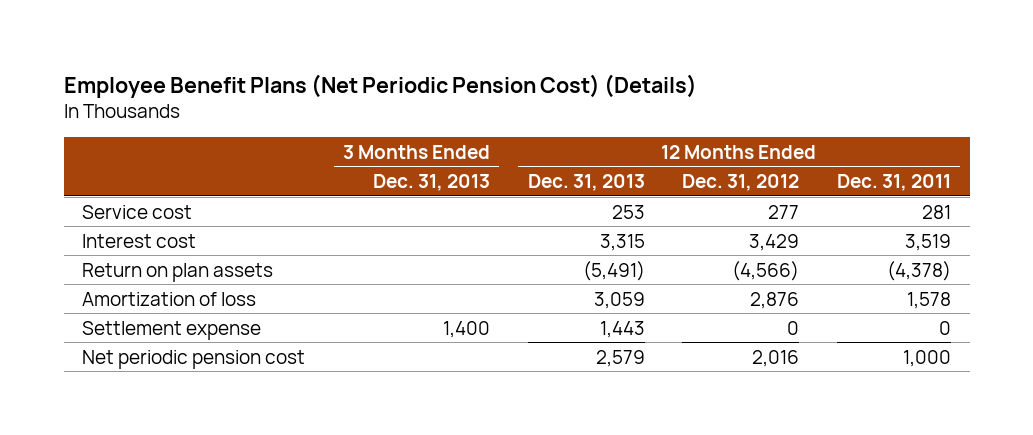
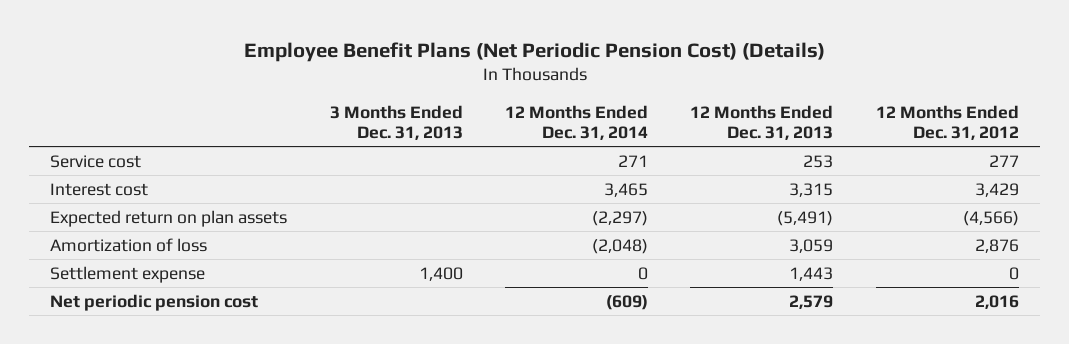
[836,173,951,191] Dec. 31, 2011 -> none
none -> [505,104,649,141] 12 Months Ended Dec. 31, 2014
[82,262,274,282] Return on plan assets -> [50,209,288,227] Expected return on plan assets

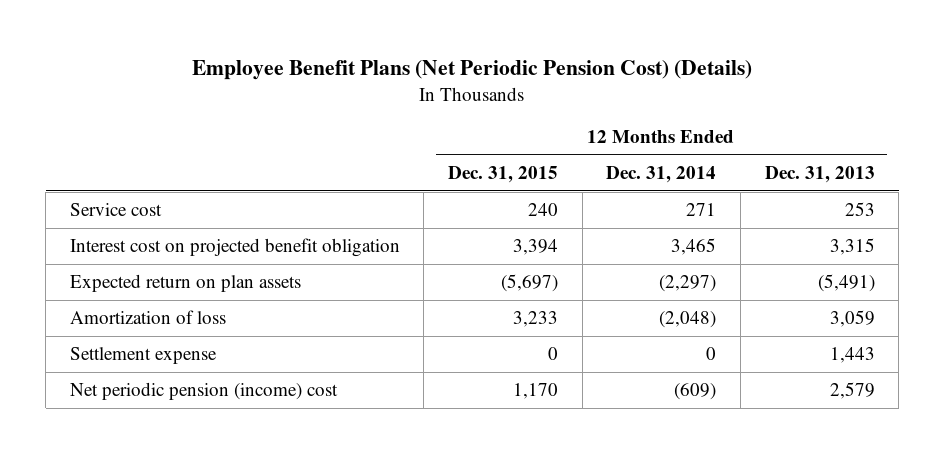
[329,104,463,141] 3 Months Ended Dec. 31, 2013 -> none
[875,104,1019,141] 12 Months Ended Dec. 31, 2012 -> none
none -> [448,165,559,183] Dec. 31, 2015
[50,182,149,196] Interest cost -> [69,238,400,258] Interest cost on projected benefit obligation
[50,293,259,311] Net periodic pension cost -> [69,382,338,401] Net periodic pension (income) cost

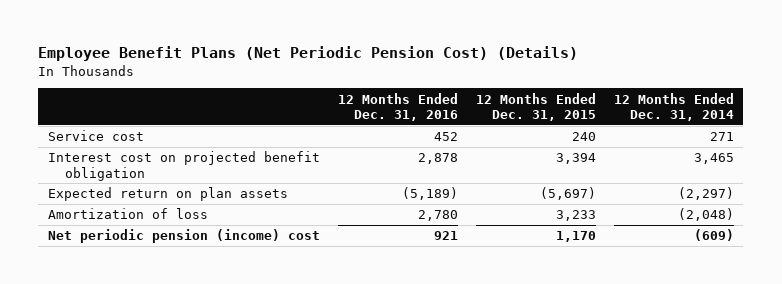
[764,165,875,183] Dec. 31, 2013 -> none
none -> [337,92,458,121] 12 Months Ended Dec. 31, 2016
[69,347,217,365] Settlement expense -> none

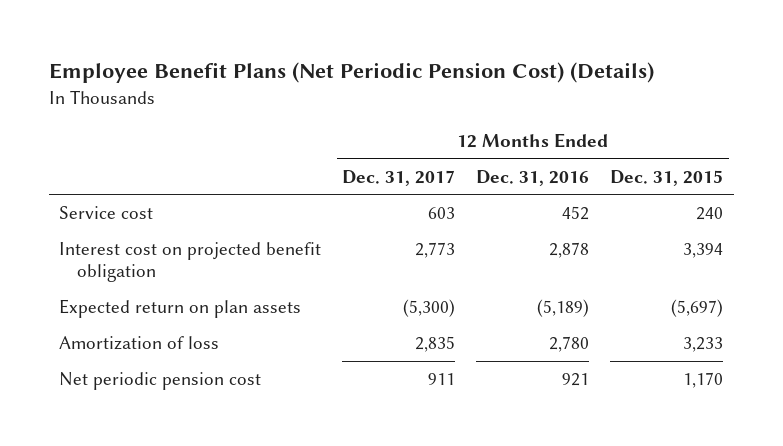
[614,92,735,121] 12 Months Ended Dec. 31, 2014 -> none
none -> [342,169,456,186] Dec. 31, 2017
[47,229,320,244] Net periodic pension (income) cost -> [59,372,262,391] Net periodic pension cost

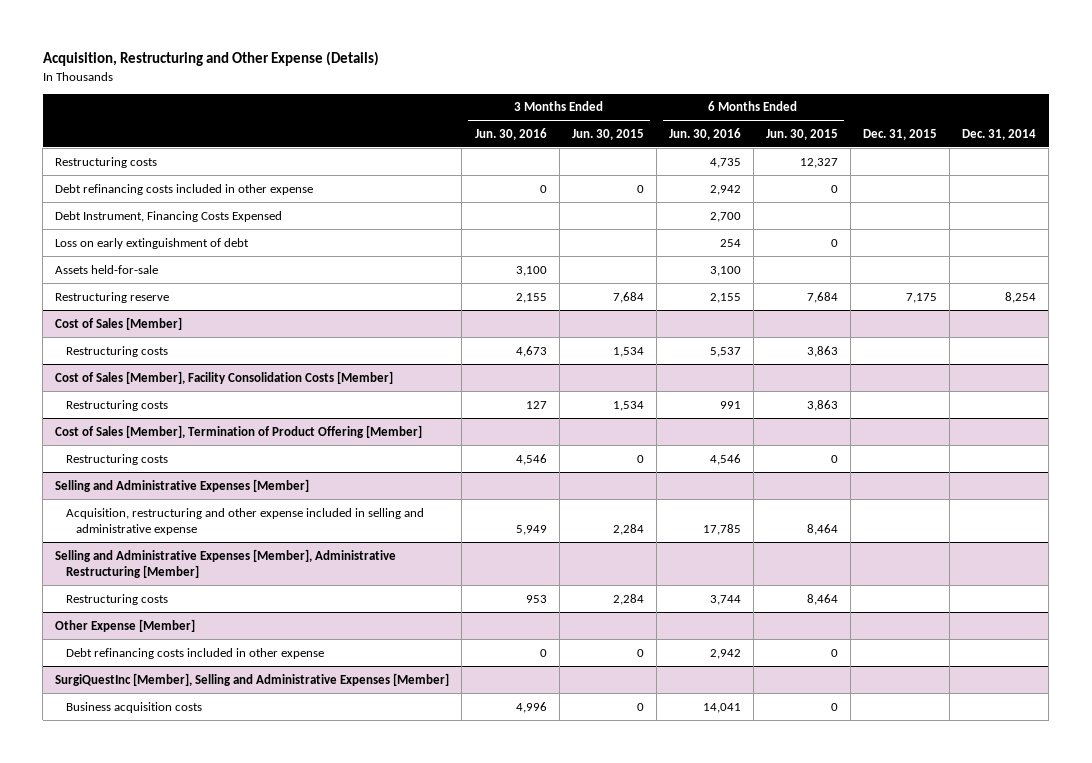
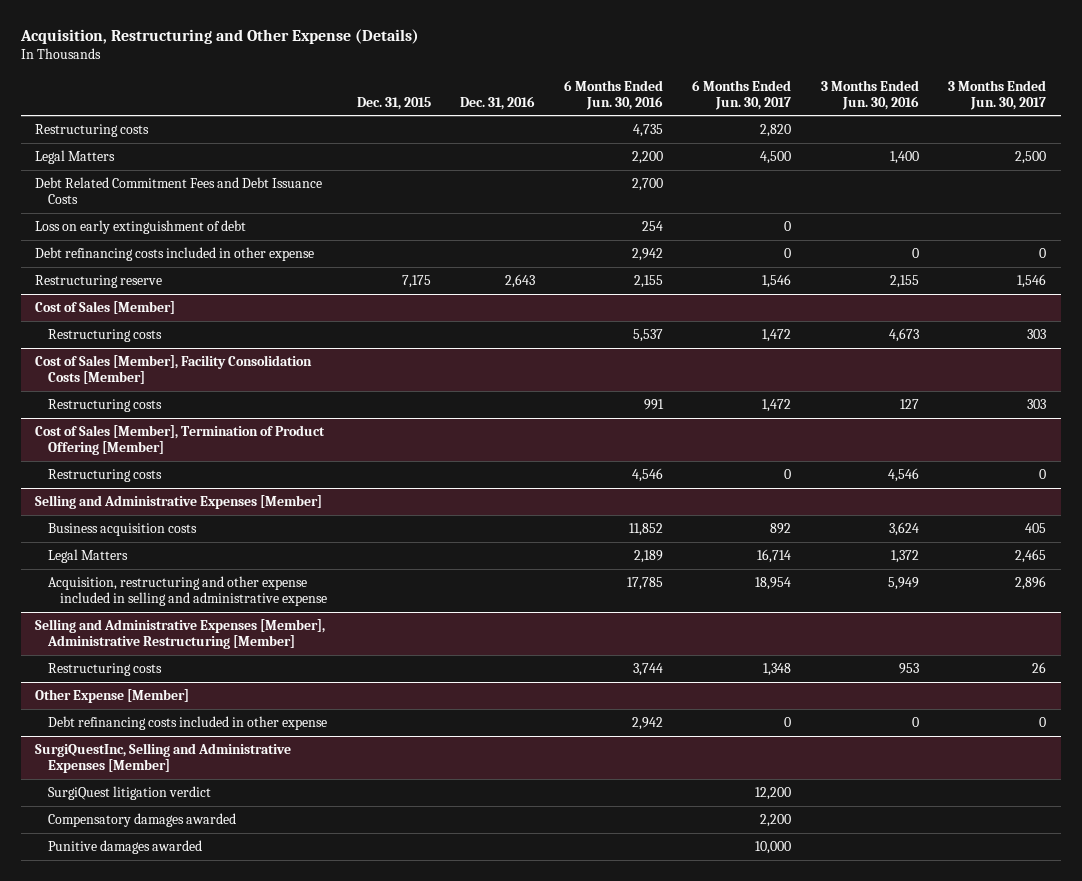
[571,128,644,140] Jun. 30, 2015 -> none
[765,128,838,140] Jun. 30, 2015 -> none
[962,128,1037,140] Dec. 31, 2014 -> none
none -> [459,95,535,110] Dec. 31, 2016
none -> [692,79,792,110] 6 Months Ended Jun. 30, 2017
none -> [948,79,1047,110] 3 Months Ended Jun. 30, 2017
[55,210,283,222] Debt Instrument, Financing Costs Expensed -> none
none -> [35,149,116,164] Legal Matters
none -> [35,176,323,204] Debt Related Commitment Fees and Debt Issuance Costs
[55,264,159,274] Assets held-for-sale -> none
[55,183,314,195] Debt refinancing costs included in other expense -> [35,246,315,261] Debt refinancing costs included in other expense
none -> [47,522,197,536] Business acquisition costs
none -> [47,548,128,563] Legal Matters
[65,701,202,713] Business acquisition costs -> none
[55,672,450,686] SurgiQuestInc [Member], Selling and Administrative Expenses [Member] -> [35,742,292,773] SurgiQuestInc, Selling and Administrative Expenses [Member]
none -> [47,785,211,800] SurgiQuest litigation verdict
none -> [47,812,236,827] Compensatory damages awarded
none -> [47,839,202,854] Punitive damages awarded

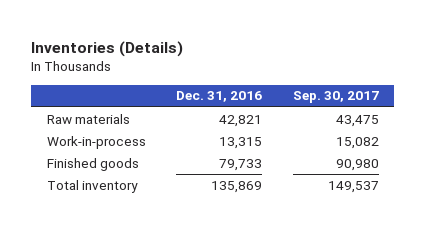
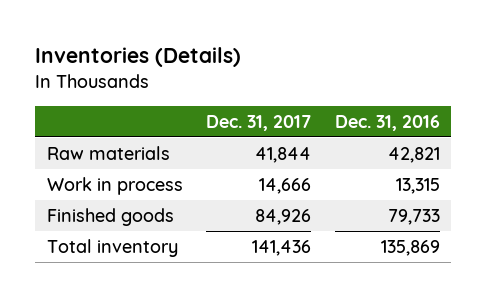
[292,91,379,104] Sep. 30, 2017 -> none
none -> [206,114,312,131] Dec. 31, 2017
[46,135,146,149] Work-in-process -> [46,176,183,195] Work in process

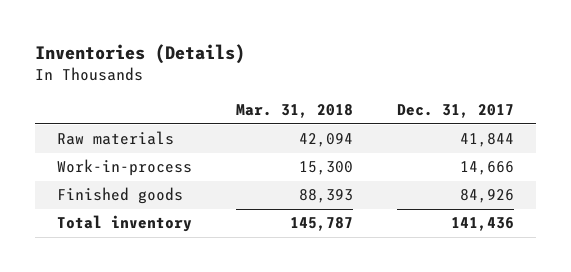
[334,114,440,131] Dec. 31, 2016 -> none
none -> [235,104,353,119] Mar. 31, 2018
[46,176,183,195] Work in process -> [56,159,192,177] Work-in-process

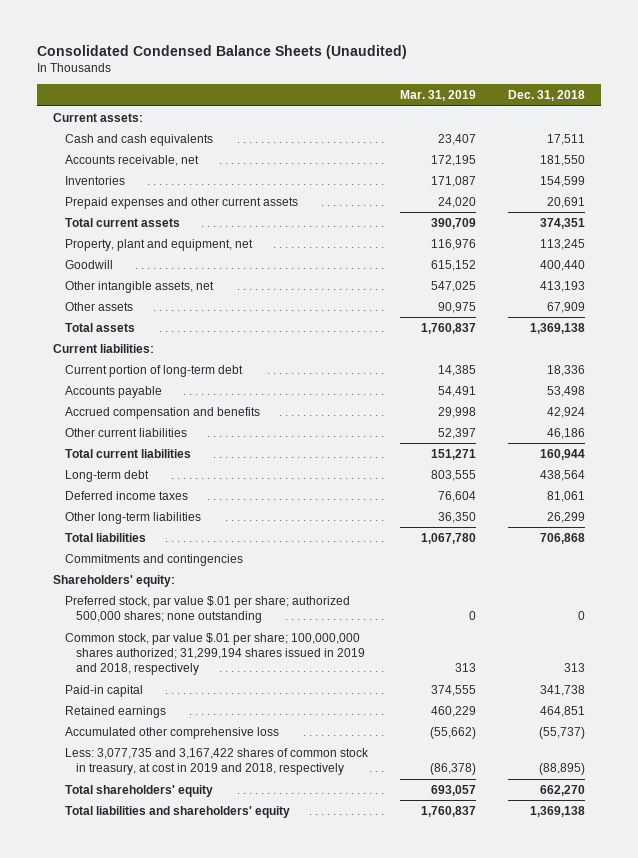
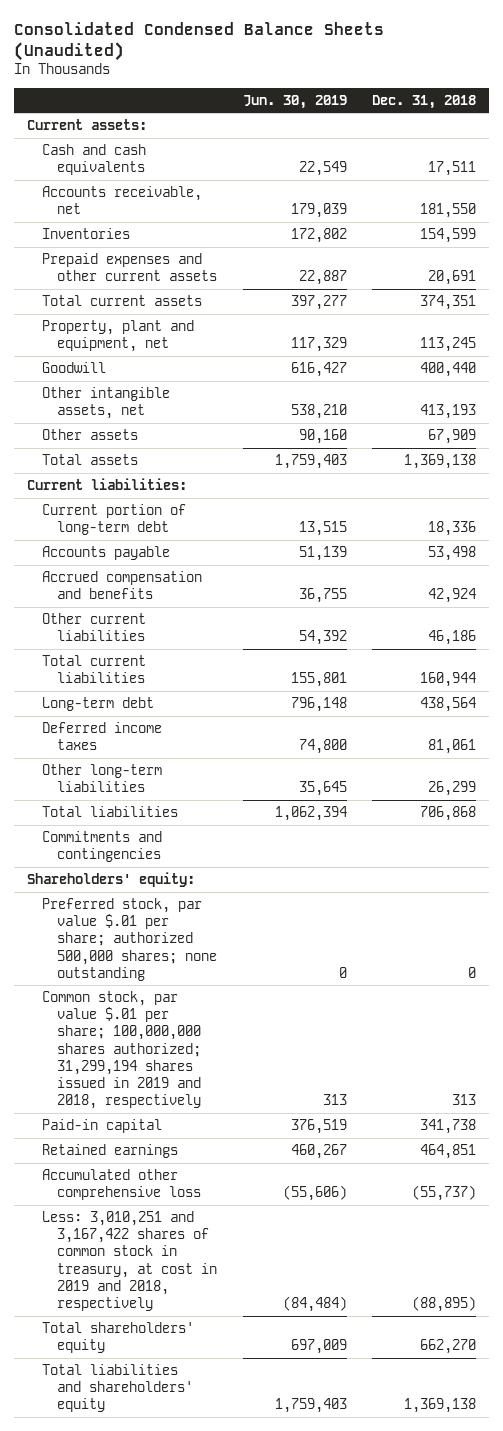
[399,90,476,102] Mar. 31, 2019 -> none
none -> [242,94,347,109] Jun. 30, 2019
[64,747,369,776] Less: 3,077,735 and 3,167,422 shares of common stock in treasury, at cost in 2019 and 2018, respectively -> [42,1211,218,1312] Less: 3,010,251 and 3,167,422 shares of common stock in treasury, at cost in 2019 and 2018, respectively

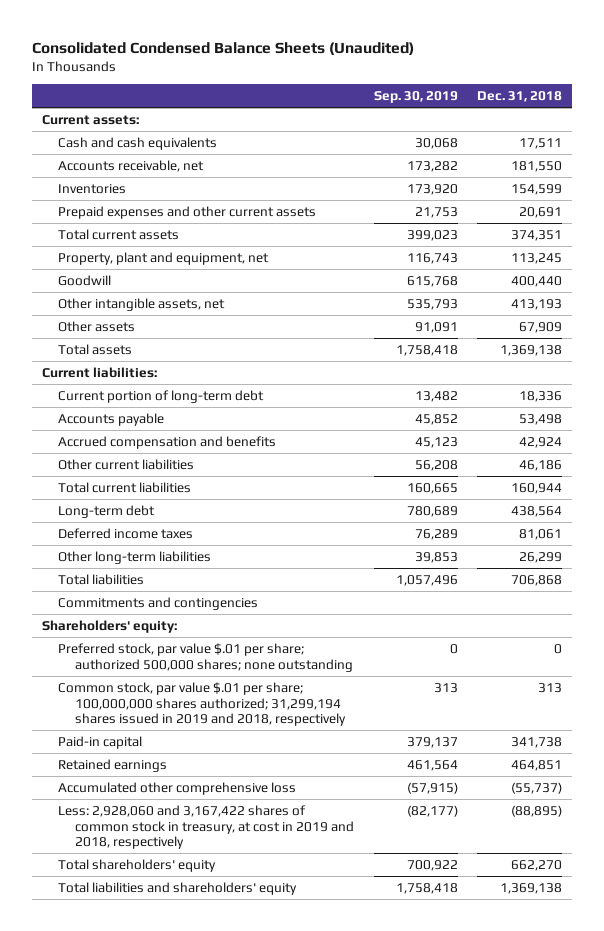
[242,94,347,109] Jun. 30, 2019 -> none
none -> [373,91,458,104] Sep. 30, 2019
[42,1211,218,1312] Less: 3,010,251 and 3,167,422 shares of common stock in treasury, at cost in 2019 and 2018, respectively -> [58,804,355,850] Less: 2,928,060 and 3,167,422 shares of common stock in treasury, at cost in 2019 and 2018, respectively

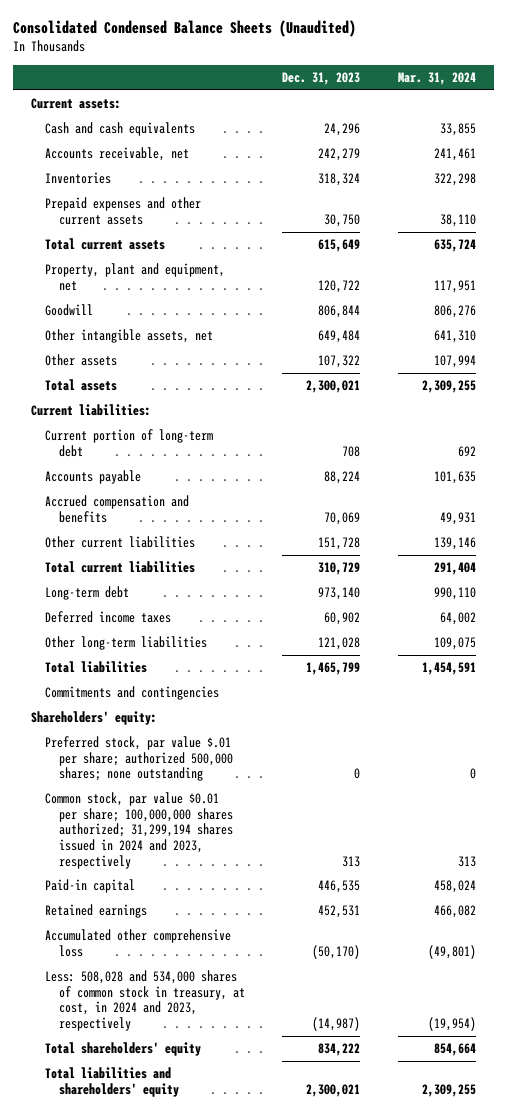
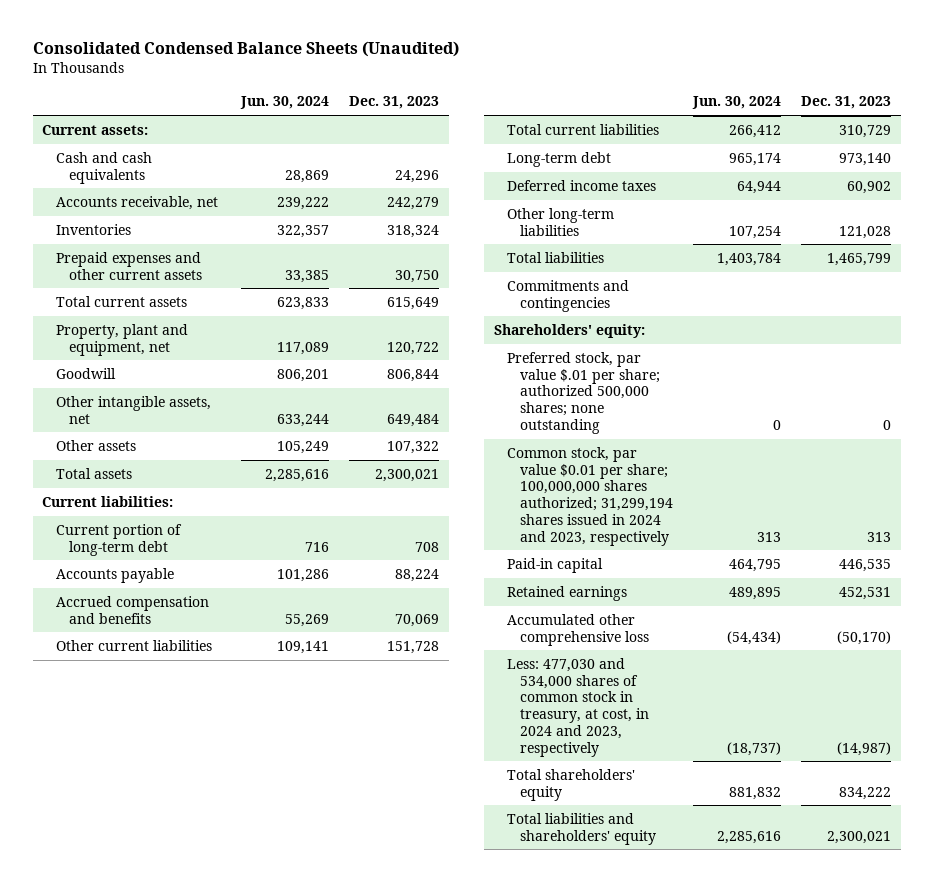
[397,71,476,85] Mar. 31, 2024 -> none
none -> [240,96,330,110] Jun. 30, 2024
[45,970,245,1031] Less: 508,028 and 534,000 shares of common stock in treasury, at cost, in 2024 and 2023, respectively -> [507,657,650,757] Less: 477,030 and 534,000 shares of common stock in treasury, at cost, in 2024 and 2023, respectively

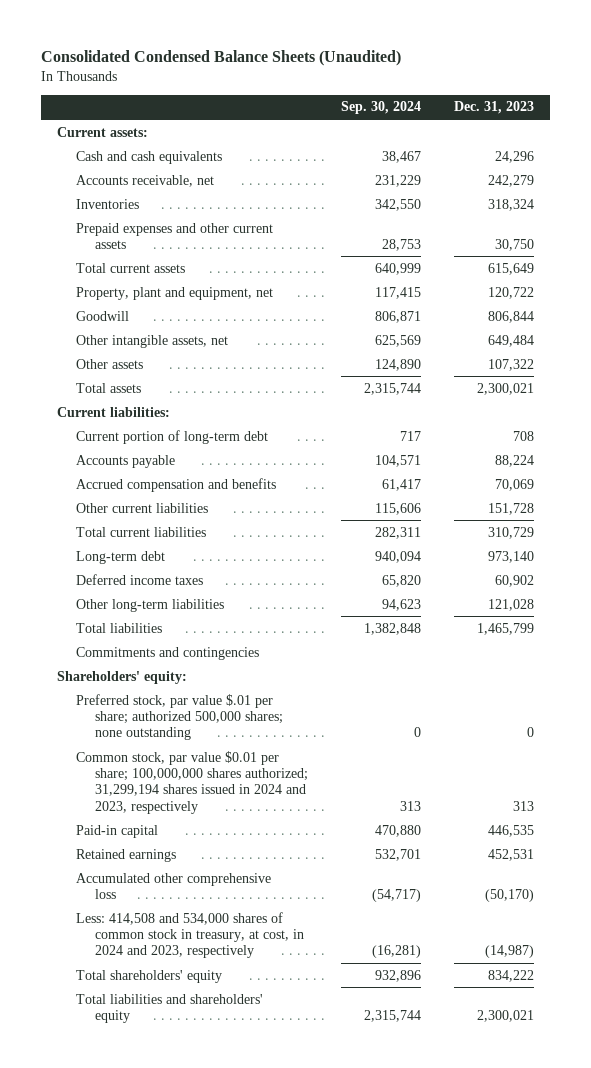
[240,96,330,110] Jun. 30, 2024 -> none
none -> [340,101,421,115] Sep. 30, 2024
[507,657,650,757] Less: 477,030 and 534,000 shares of common stock in treasury, at cost, in 2024 and 2023, respectively -> [76,911,305,959] Less: 414,508 and 534,000 shares of common stock in treasury, at cost, in 2024 and 2023, respectively

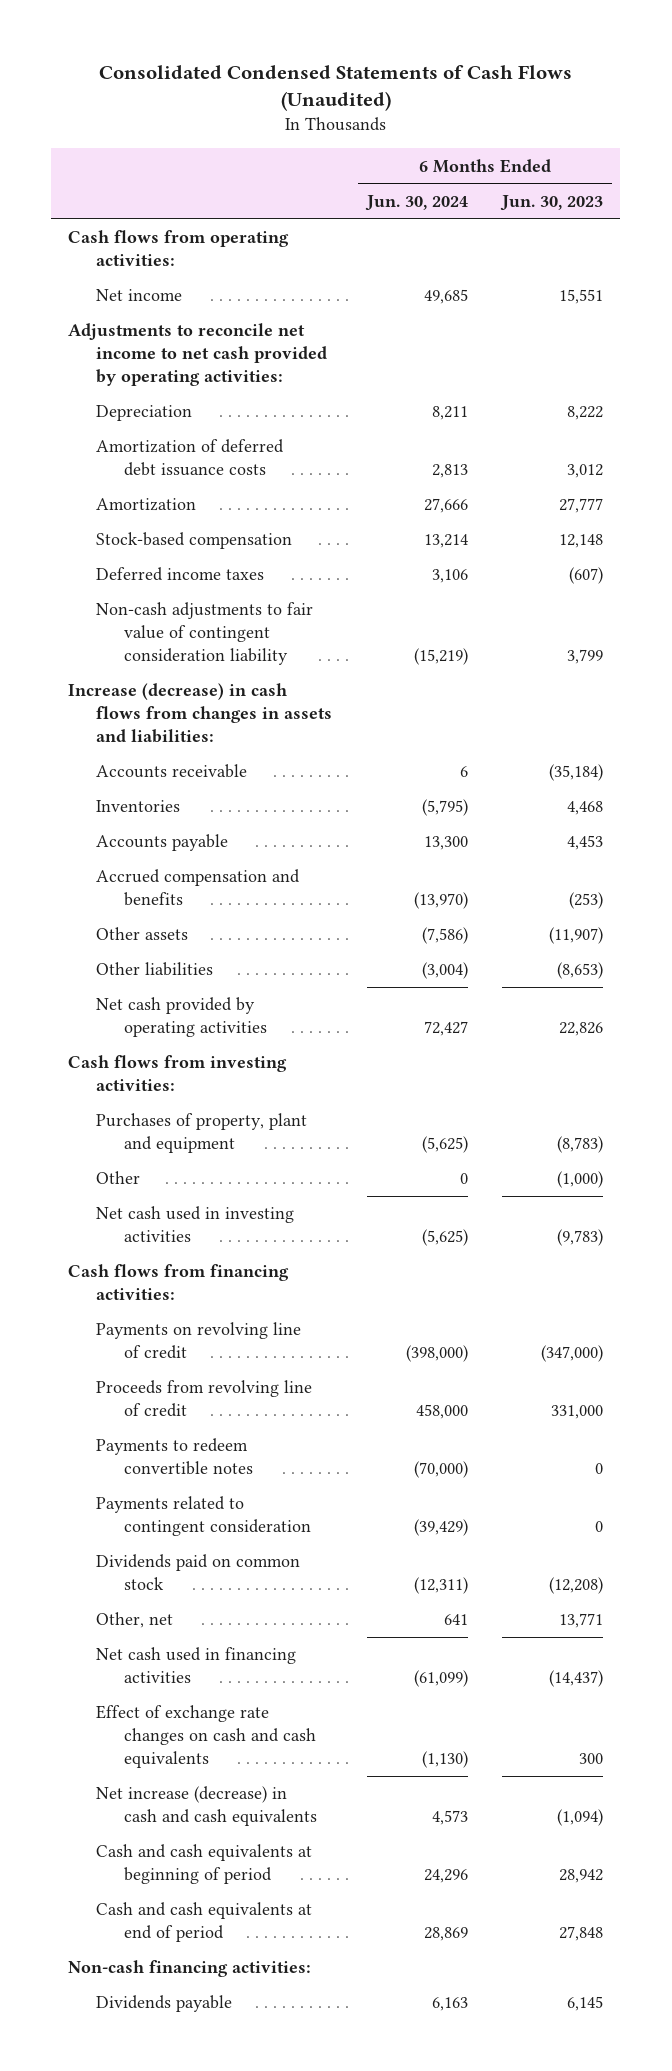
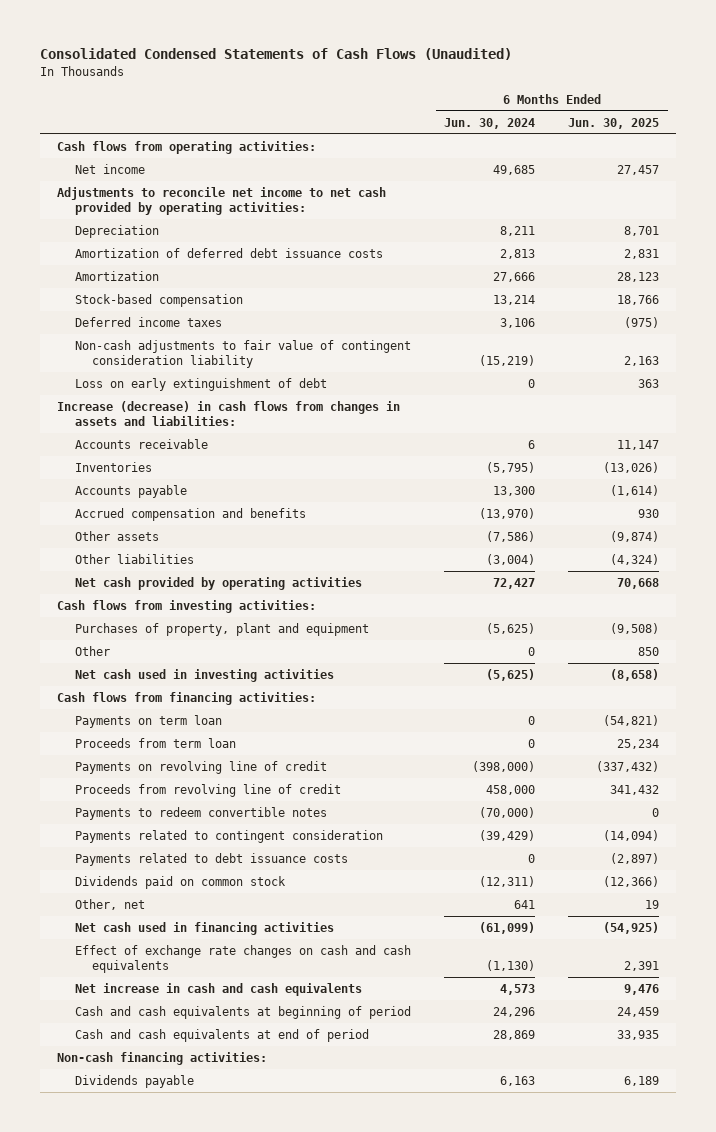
[500,194,604,211] Jun. 30, 2023 -> none
none -> [568,117,660,129] Jun. 30, 2025
none -> [74,377,327,391] Loss on early extinguishment of debt
none -> [74,714,222,728] Payments on term loan
none -> [74,737,236,748] Proceeds from term loan
none -> [74,852,348,866] Payments related to debt issuance costs
[96,1786,317,1827] Net increase (decrease) in cash and cash equivalents -> [74,982,362,996] Net increase in cash and cash equivalents

